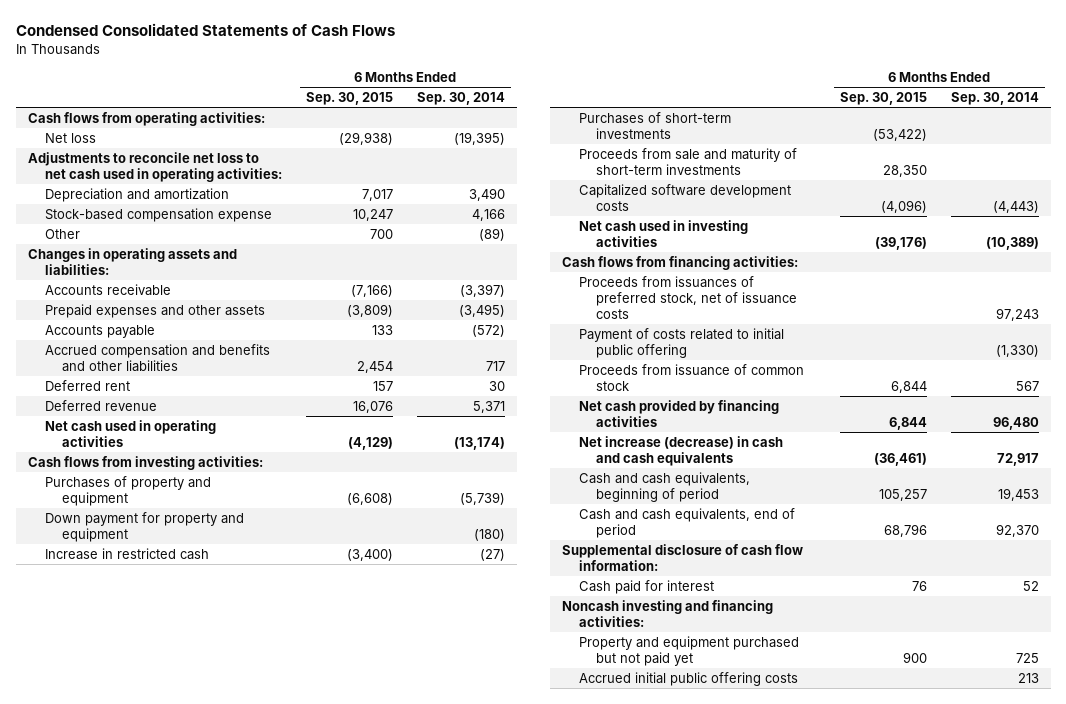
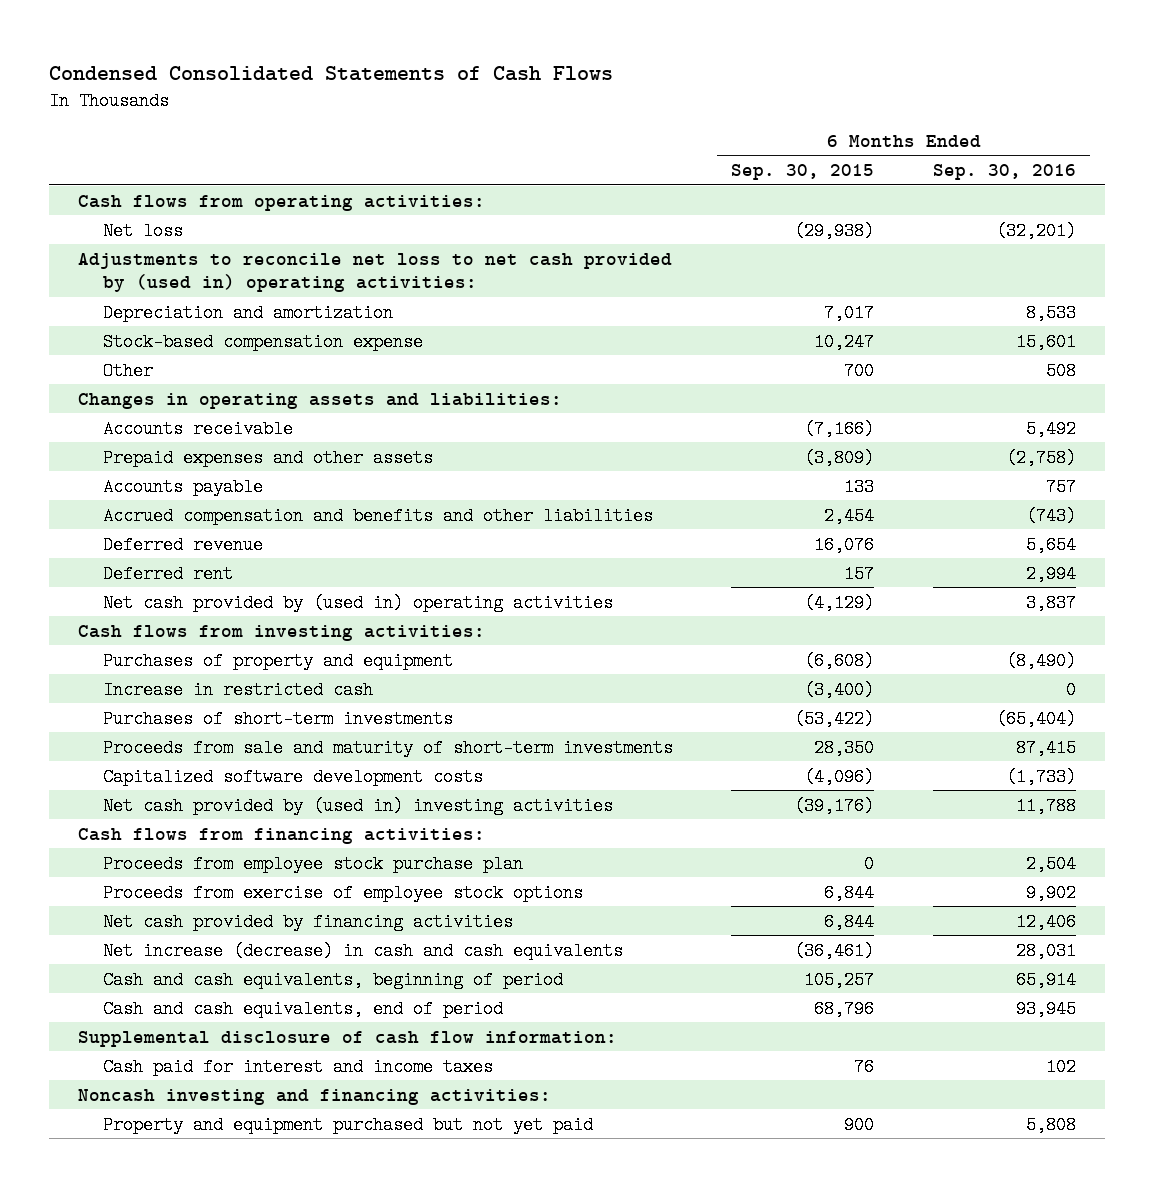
[416,92,505,106] Sep. 30, 2014 -> none
none -> [932,164,1076,181] Sep. 30, 2016
[27,151,283,182] Adjustments to reconcile net loss to net cash used in operating activities: -> [78,252,673,292] Adjustments to reconcile net loss to net cash provided by (used in) operating activities:
[45,379,131,391] Deferred rent -> [103,564,234,583] Deferred rent
[45,419,217,447] Net cash used in operating activities -> [103,593,614,612] Net cash provided by (used in) operating activities
[45,511,245,542] Down payment for property and equipment -> none
[579,219,749,247] Net cash used in investing activities -> [103,796,614,815] Net cash provided by (used in) investing activities
[579,275,798,320] Proceeds from issuances of preferred stock, net of issuance costs -> none
[579,327,785,358] Payment of costs related to initial public offering -> none
none -> [103,854,524,873] Proceeds from employee stock purchase plan
[579,363,805,391] Proceeds from issuance of common stock -> [103,883,584,902] Proceeds from exercise of employee stock options
[579,579,715,594] Cash paid for interest -> [103,1057,494,1076] Cash paid for interest and income taxes
[579,671,799,686] Accrued initial public offering costs -> none
[579,635,800,666] Property and equipment purchased but not paid yet -> [103,1115,594,1134] Property and equipment purchased but not yet paid

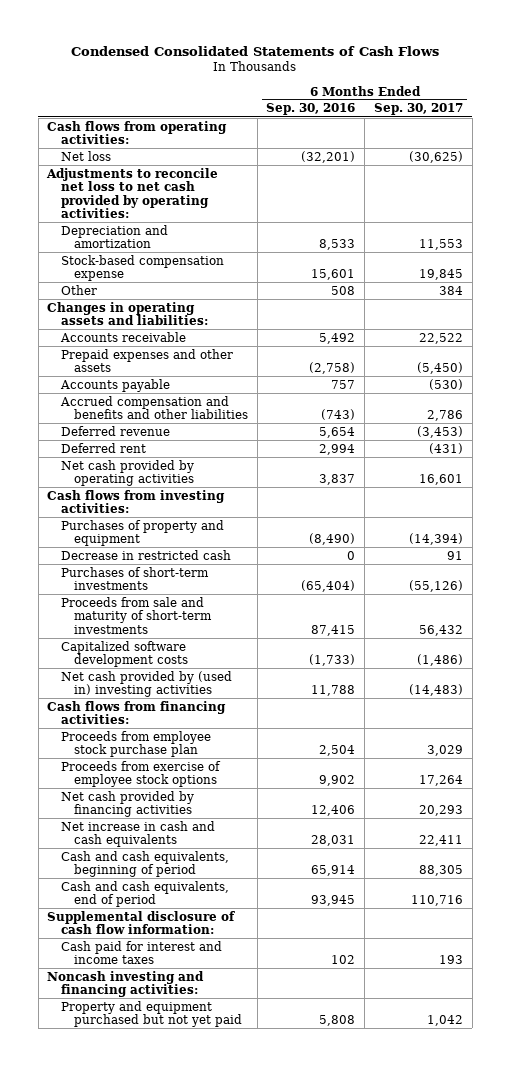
[731,164,875,181] Sep. 30, 2015 -> none
none -> [373,103,463,116] Sep. 30, 2017
[78,252,673,292] Adjustments to reconcile net loss to net cash provided by (used in) operating activities: -> [46,167,219,219] Adjustments to reconcile net loss to net cash provided by operating activities:
[103,593,614,612] Net cash provided by (used in) operating activities -> [60,459,194,487] Net cash provided by operating activities
[103,680,374,699] Increase in restricted cash -> [60,549,231,560] Decrease in restricted cash
[103,941,624,960] Net increase (decrease) in cash and cash equivalents -> [60,820,215,848] Net increase in cash and cash equivalents

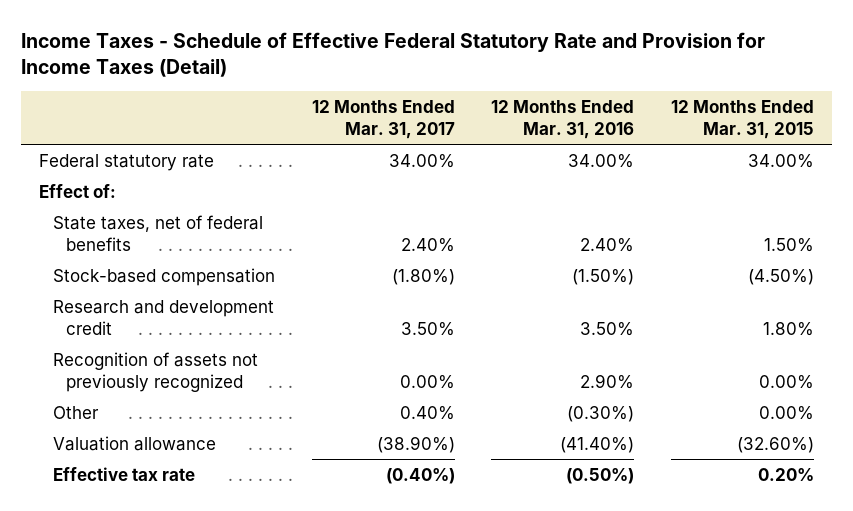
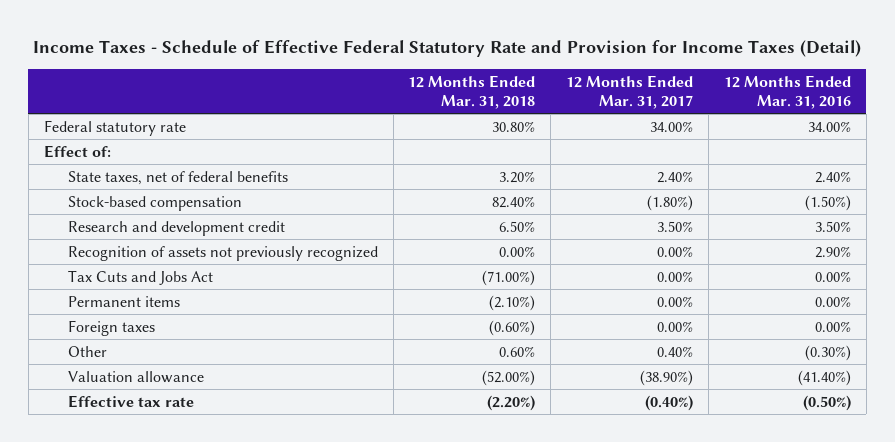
[670,99,814,139] 12 Months Ended Mar. 31, 2015 -> none
none -> [408,74,536,109] 12 Months Ended Mar. 31, 2018
none -> [67,269,213,285] Tax Cuts and Jobs Act
none -> [67,295,180,307] Permanent items
none -> [67,319,155,336] Foreign taxes

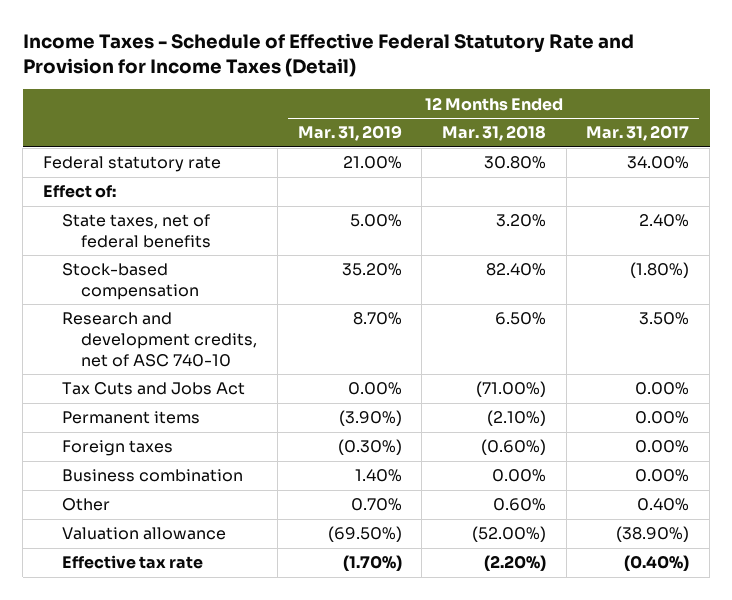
[724,74,852,109] 12 Months Ended Mar. 31, 2016 -> none
none -> [297,125,402,142] Mar. 31, 2019
[67,245,378,261] Recognition of assets not previously recognized -> none
[67,220,285,236] Research and development credit -> [62,312,258,367] Research and development credits, net of ASC 740-10
none -> [62,469,244,483] Business combination

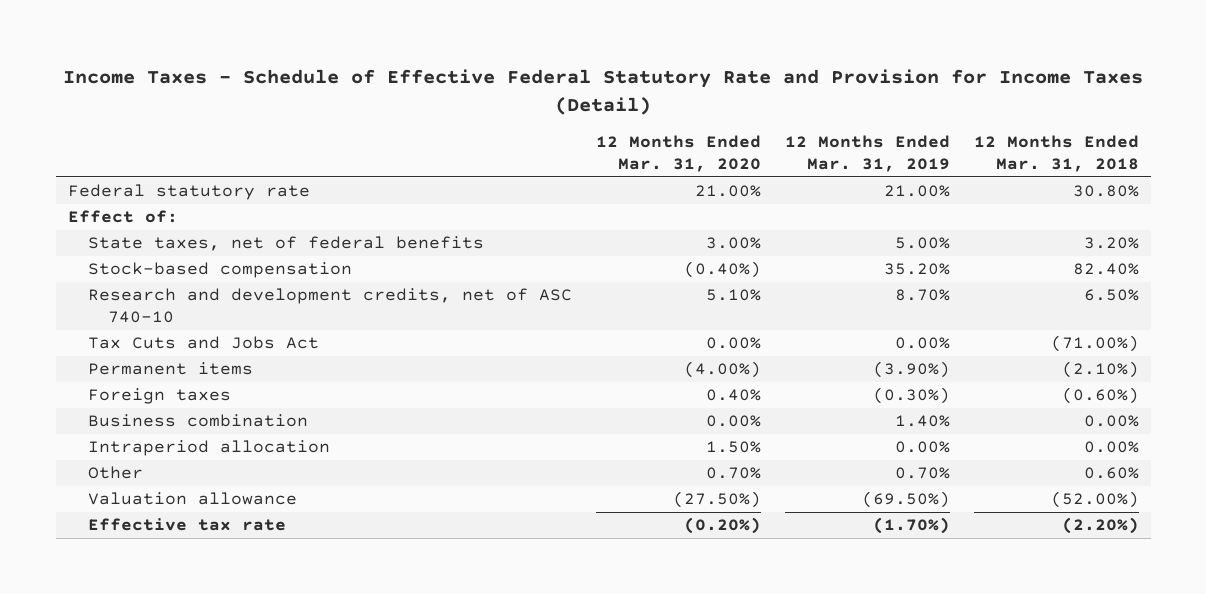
[586,125,690,142] Mar. 31, 2017 -> none
none -> [595,135,761,173] 12 Months Ended Mar. 31, 2020
none -> [87,440,330,457] Intraperiod allocation

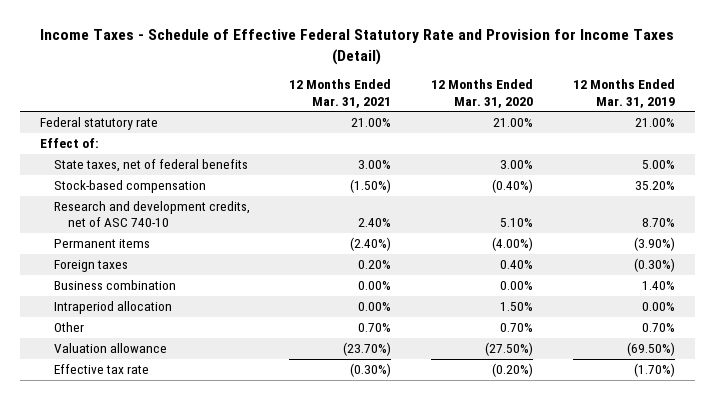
[973,135,1139,173] 12 Months Ended Mar. 31, 2018 -> none
none -> [289,79,392,108] 12 Months Ended Mar. 31, 2021
[87,336,319,350] Tax Cuts and Jobs Act -> none

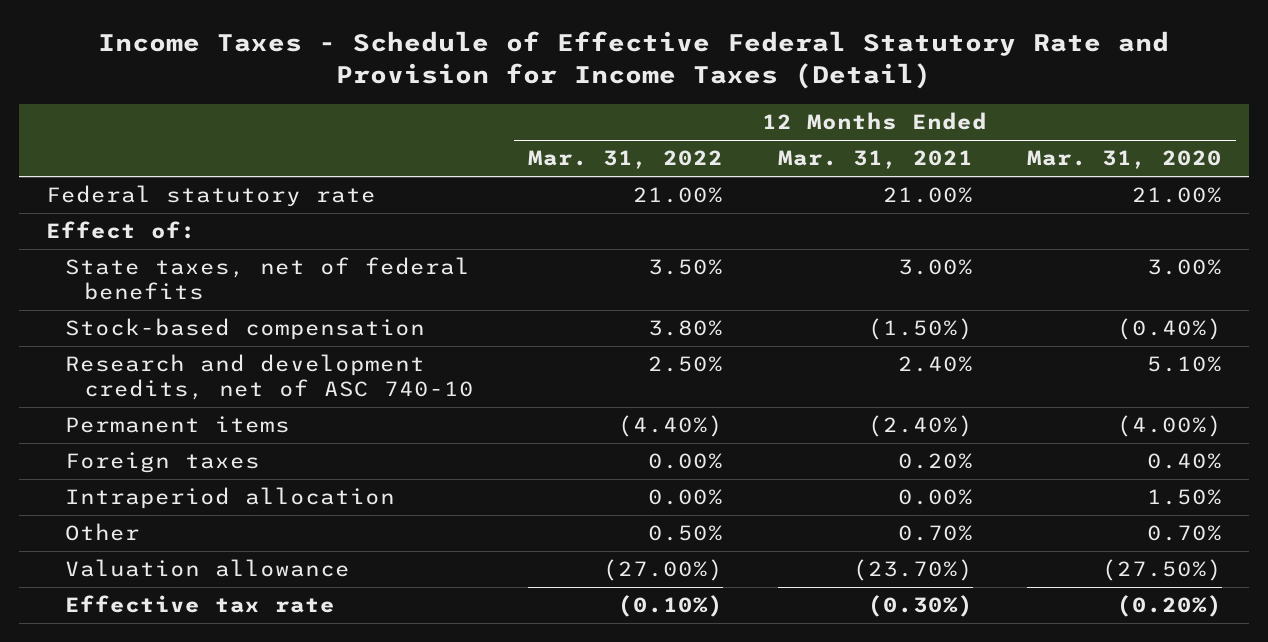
[572,79,675,108] 12 Months Ended Mar. 31, 2019 -> none
none -> [528,150,724,170] Mar. 31, 2022
[53,280,176,291] Business combination -> none

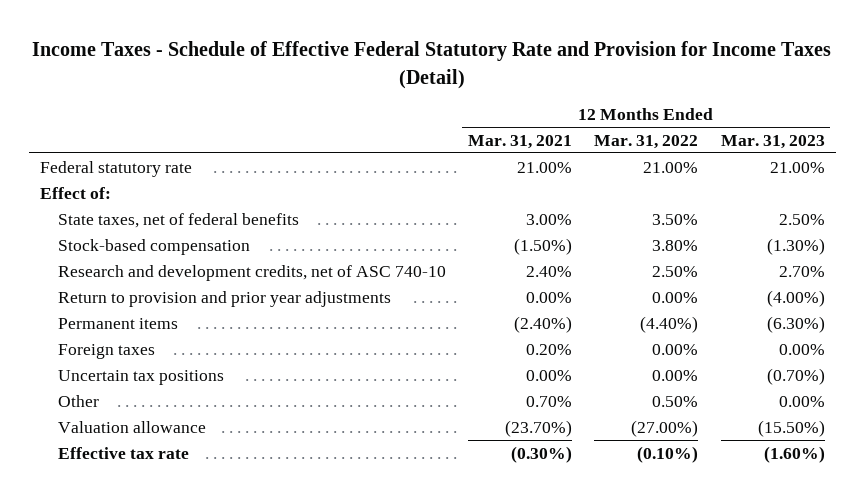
[1027,150,1223,170] Mar. 31, 2020 -> none
none -> [720,134,825,149] Mar. 31, 2023
none -> [57,290,391,307] Return to provision and prior year adjustments
[64,487,395,510] Intraperiod allocation -> none
none -> [57,369,224,385] Uncertain tax positions

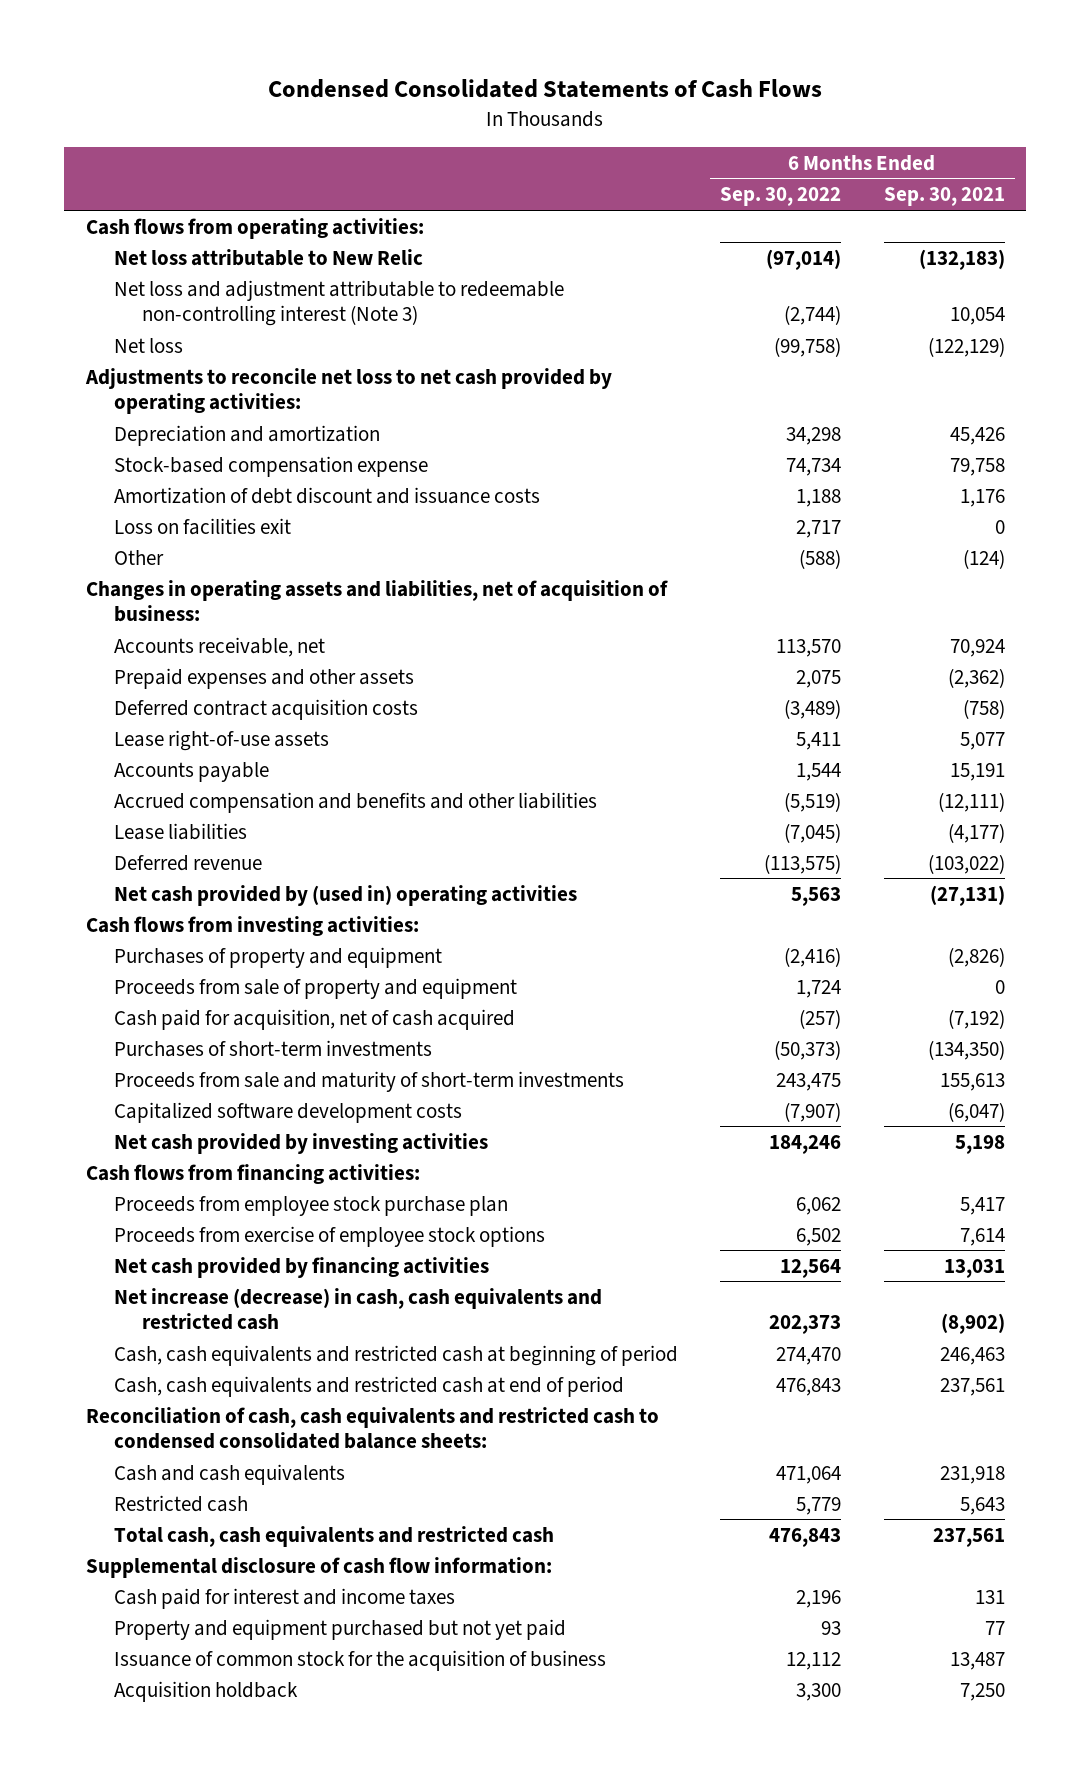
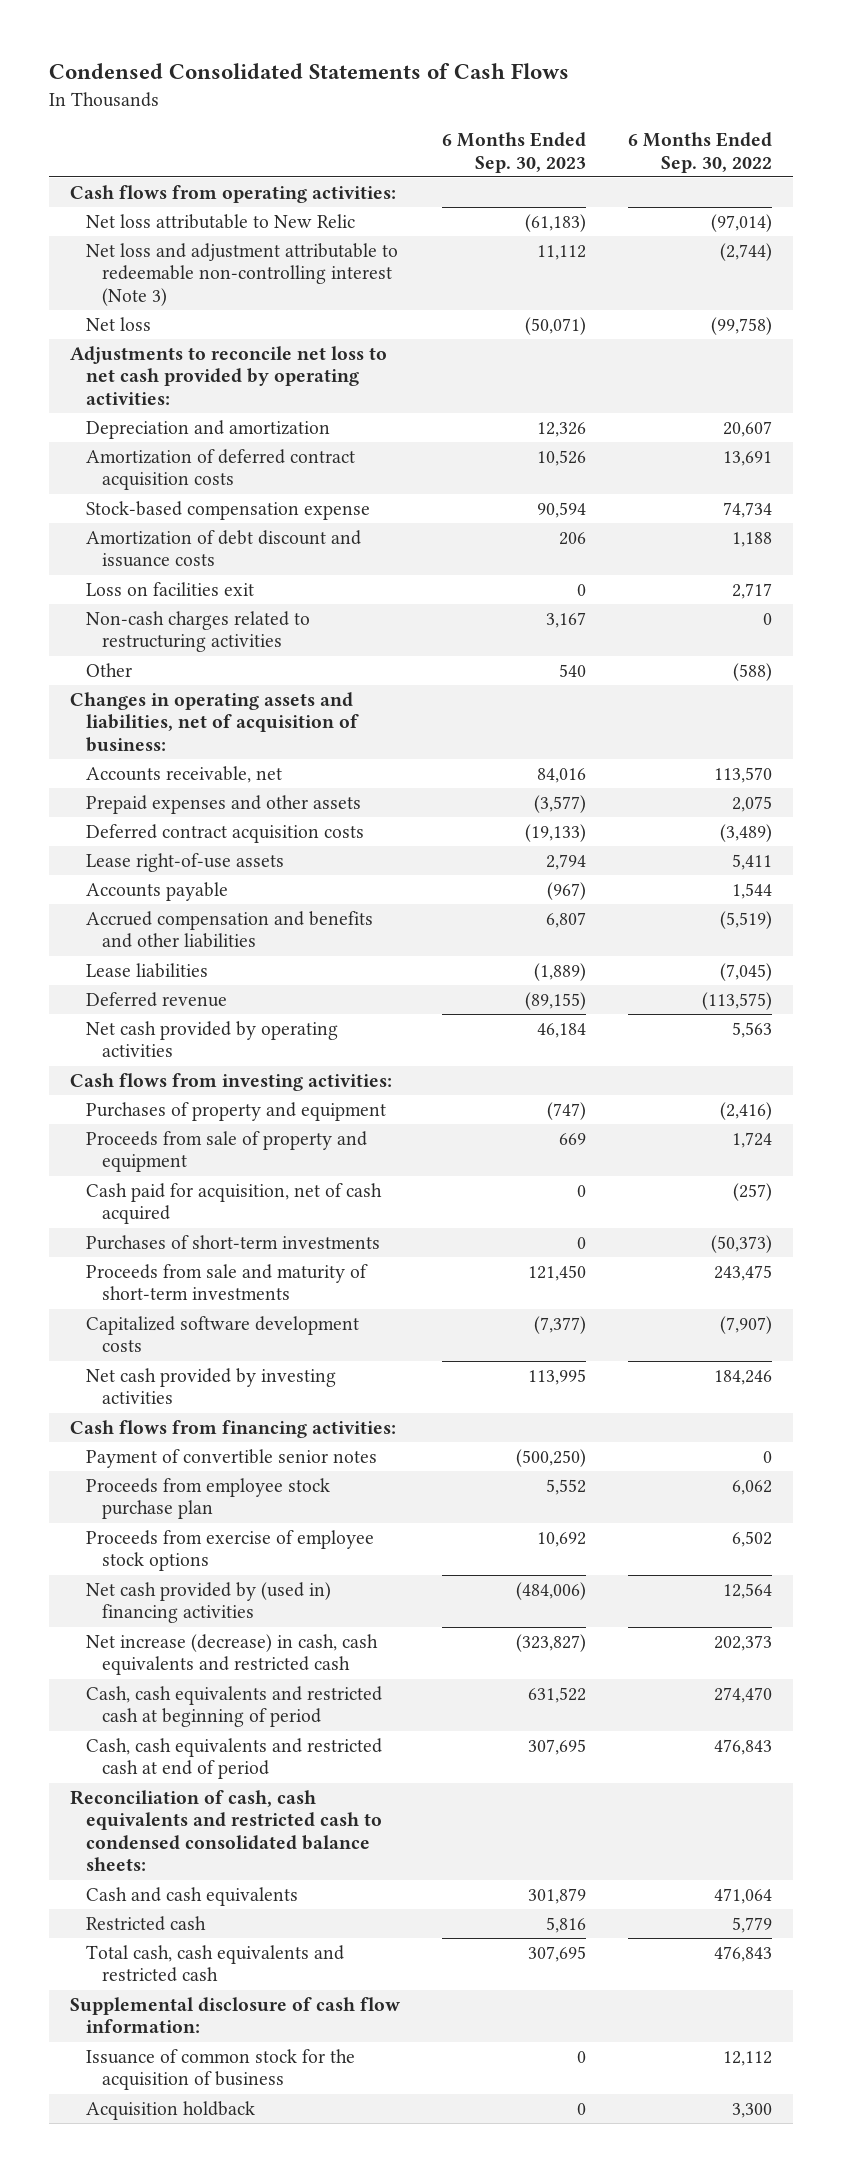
[883,187,1005,207] Sep. 30, 2021 -> none
none -> [442,132,587,173] 6 Months Ended Sep. 30, 2023
[786,426,842,445] 34,298 -> [723,420,773,437] 20,607
none -> [86,448,356,491] Amortization of deferred contract acquisition costs
none -> [86,610,311,653] Non-cash charges related to restructuring activities
[113,884,577,906] Net cash provided by (used in) operating activities -> [86,1020,339,1058] Net cash provided by operating activities
none -> [86,1448,378,1468] Payment of convertible senior notes
[113,1256,489,1278] Net cash provided by financing activities -> [86,1581,332,1624] Net cash provided by (used in) financing activities
[113,1587,455,1609] Cash paid for interest and income taxes -> none
[113,1618,566,1640] Property and equipment purchased but not yet paid -> none

